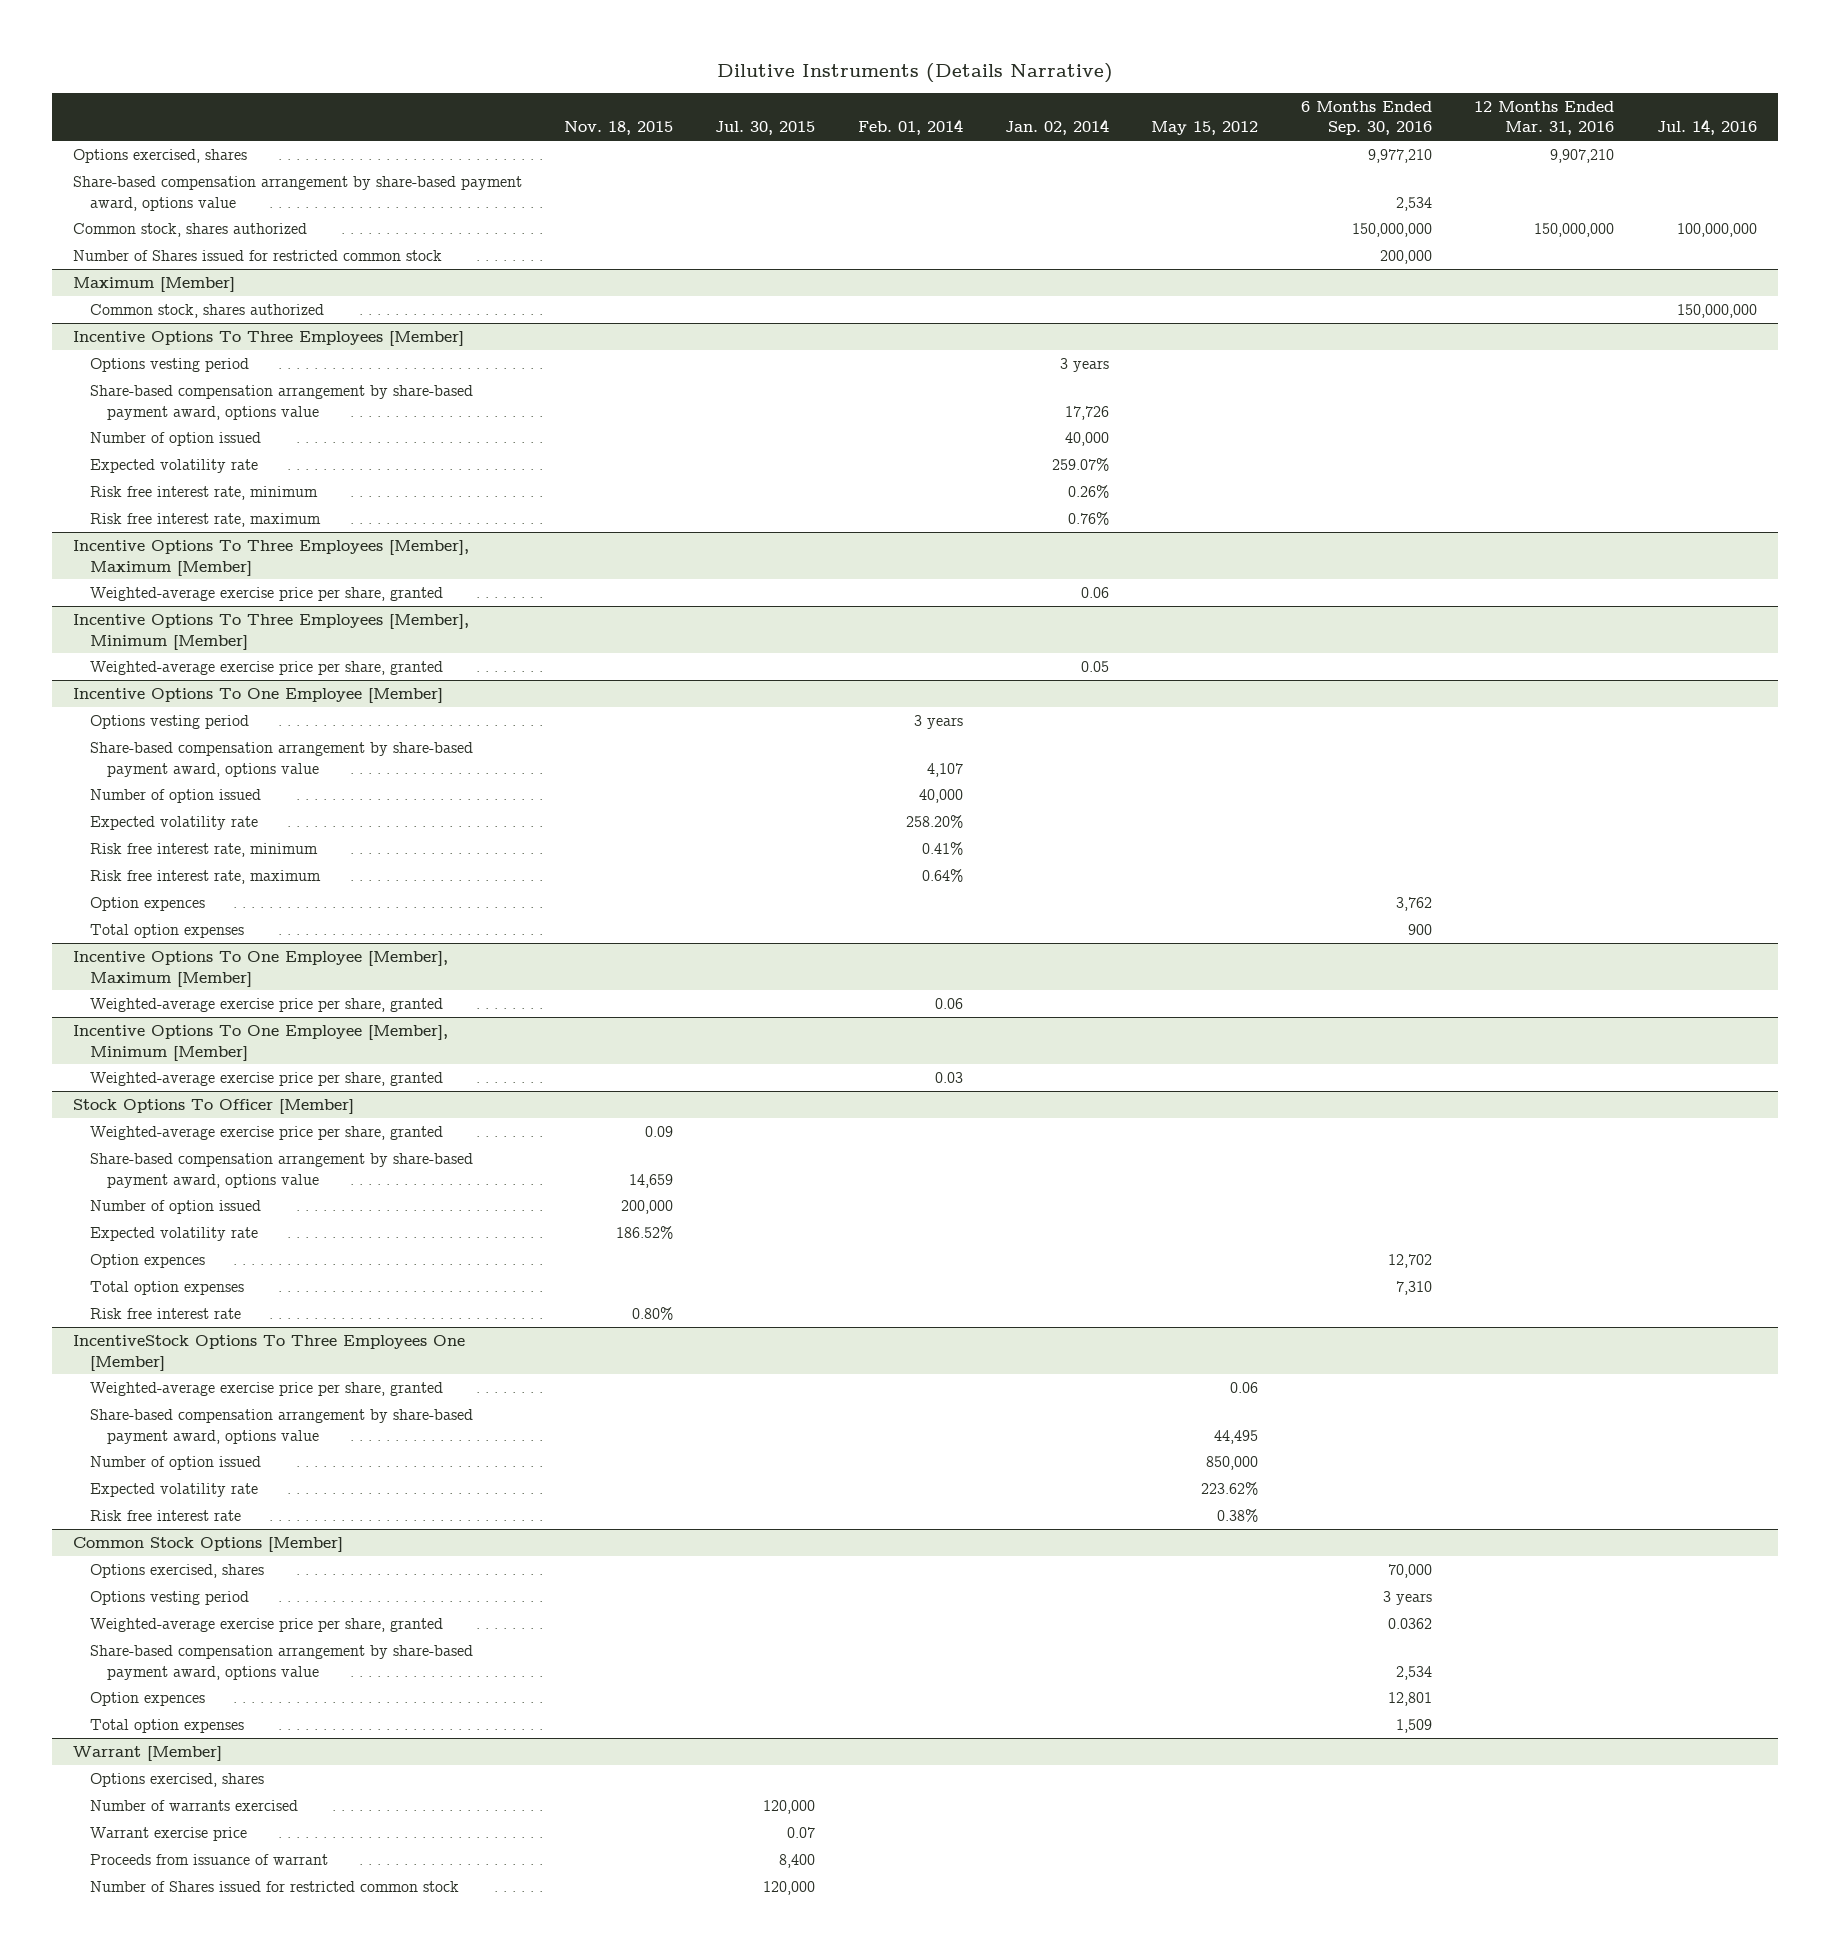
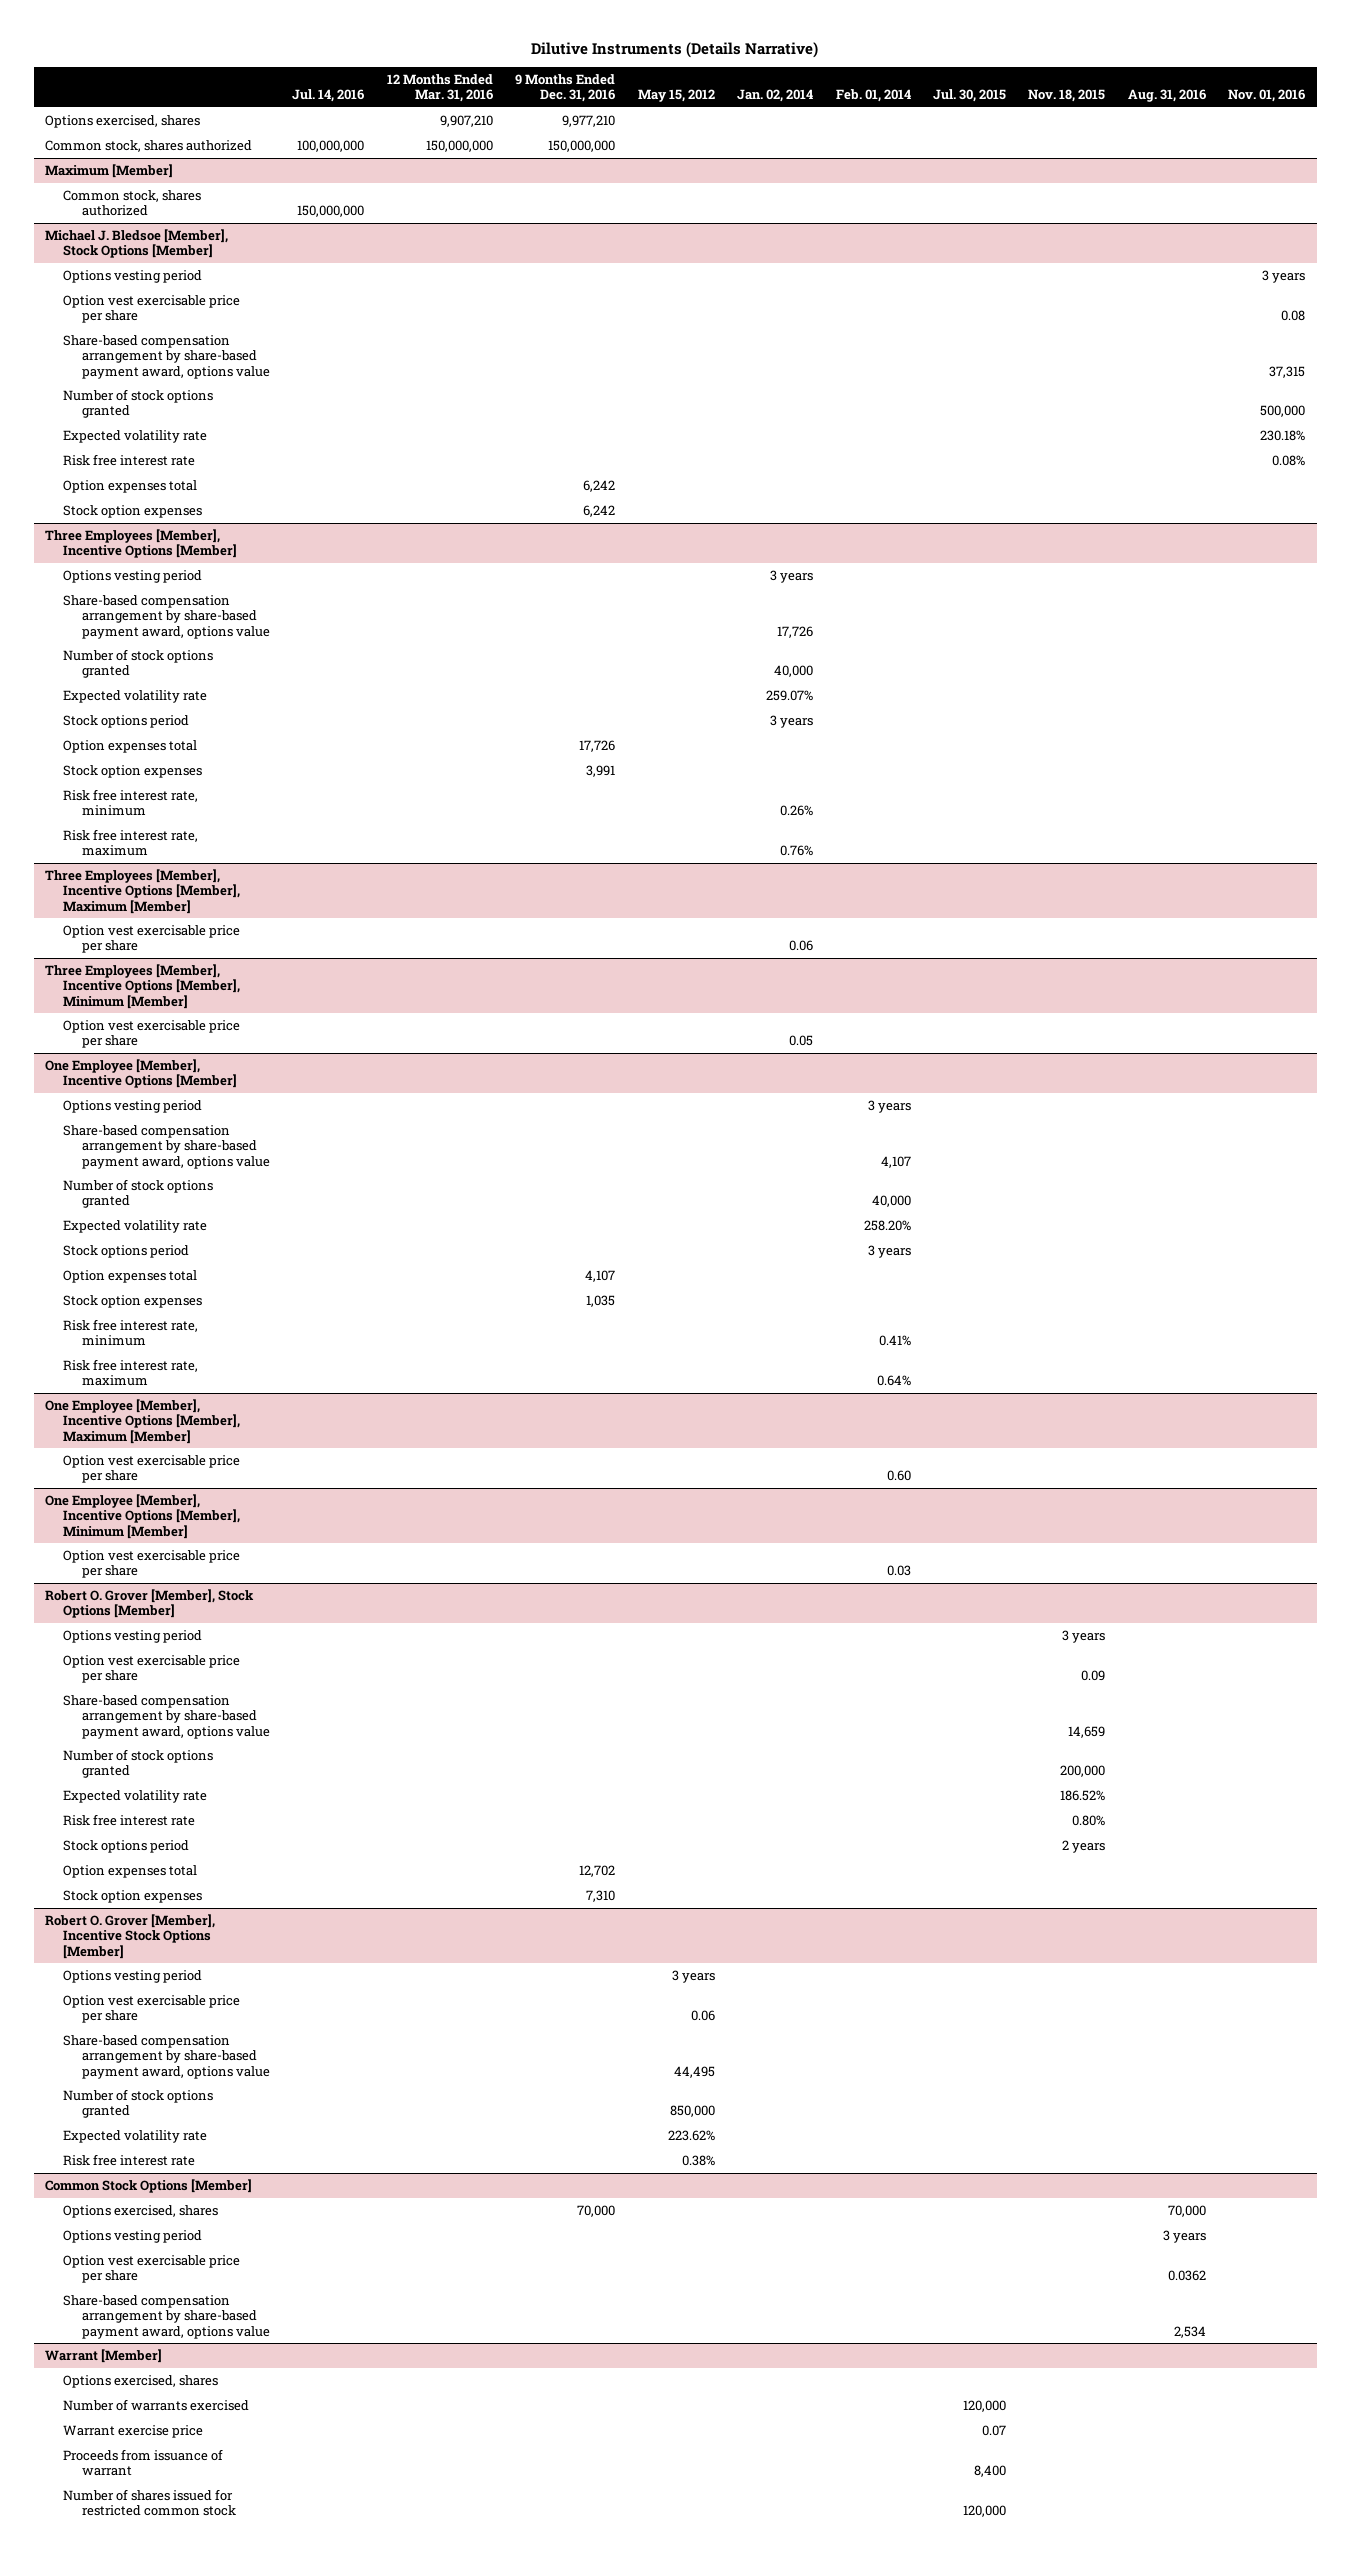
[1300,100,1432,136] 6 Months Ended Sep. 30, 2016 -> none
none -> [515,73,616,103] 9 Months Ended Dec. 31, 2016
none -> [1127,89,1206,103] Aug. 31, 2016
none -> [1228,89,1306,103] Nov. 01, 2016
[72,175,522,211] Share-based compensation arrangement by share-based payment award, options value -> none
[72,249,442,261] Number of Shares issued for restricted common stock -> none
none -> [44,229,228,259] Michael J. Bledsoe [Member], Stock Options [Member]
none -> [63,270,203,284] Options vesting period
none -> [63,295,241,324] Option vest exercisable price per share
none -> [63,335,270,379] Share-based compensation arrangement by share-based payment award, options value
none -> [63,389,214,419] Number of stock options granted
none -> [63,430,208,444] Expected volatility rate
none -> [63,454,196,467] Risk free interest rate
none -> [63,480,198,494] Option expenses total
none -> [63,505,203,519] Stock option expenses
[72,330,464,346] Incentive Options To Three Employees [Member] -> [44,529,238,559] Three Employees [Member], Incentive Options [Member]
[90,431,262,446] Number of option issued -> [63,649,214,679] Number of stock options granted
none -> [63,715,190,729] Stock options period
none -> [63,740,198,754] Option expenses total
none -> [63,765,203,779] Stock option expenses
[90,586,444,601] Weighted-average exercise price per share, granted -> none
[90,660,444,675] Weighted-average exercise price per share, granted -> none
[72,539,469,576] Incentive Options To Three Employees [Member], Maximum [Member] -> [44,869,241,914] Three Employees [Member], Incentive Options [Member], Maximum [Member]
none -> [63,925,241,954] Option vest exercisable price per share
[72,613,469,650] Incentive Options To Three Employees [Member], Minimum [Member] -> [44,964,241,1009] Three Employees [Member], Incentive Options [Member], Minimum [Member]
none -> [63,1020,241,1049] Option vest exercisable price per share
[72,687,443,703] Incentive Options To One Employee [Member] -> [44,1059,238,1089] One Employee [Member], Incentive Options [Member]
[90,788,262,803] Number of option issued -> [63,1179,214,1209] Number of stock options granted
none -> [63,1245,190,1259] Stock options period
none -> [63,1270,198,1284] Option expenses total
none -> [63,1295,203,1309] Stock option expenses
[90,896,206,911] Option expences -> none
[90,923,245,938] Total option expenses -> none
[90,997,444,1012] Weighted-average exercise price per share, granted -> none
[90,1071,444,1086] Weighted-average exercise price per share, granted -> none
[90,1125,444,1140] Weighted-average exercise price per share, granted -> none
[72,950,448,987] Incentive Options To One Employee [Member], Maximum [Member] -> [44,1399,241,1444] One Employee [Member], Incentive Options [Member], Maximum [Member]
none -> [63,1455,241,1484] Option vest exercisable price per share
[72,1024,448,1061] Incentive Options To One Employee [Member], Minimum [Member] -> [44,1494,241,1539] One Employee [Member], Incentive Options [Member], Minimum [Member]
none -> [63,1550,241,1579] Option vest exercisable price per share
[72,1098,354,1114] Stock Options To Officer [Member] -> [44,1589,254,1619] Robert O. Grover [Member], Stock Options [Member]
none -> [63,1630,203,1644] Options vesting period
none -> [63,1655,241,1684] Option vest exercisable price per share
[90,1199,262,1214] Number of option issued -> [63,1749,214,1779] Number of stock options granted
[90,1253,206,1268] Option expences -> none
[90,1280,245,1295] Total option expenses -> none
[90,1381,444,1396] Weighted-average exercise price per share, granted -> none
none -> [63,1840,190,1854] Stock options period
none -> [63,1865,198,1879] Option expenses total
none -> [63,1890,203,1904] Stock option expenses
[72,1334,465,1371] IncentiveStock Options To Three Employees One [Member] -> [44,1914,215,1959] Robert O. Grover [Member], Incentive Stock Options [Member]
none -> [63,1970,203,1984] Options vesting period
none -> [63,1995,241,2024] Option vest exercisable price per share
[90,1455,262,1470] Number of option issued -> [63,2089,214,2119] Number of stock options granted
[90,1617,444,1632] Weighted-average exercise price per share, granted -> none
none -> [63,2255,241,2284] Option vest exercisable price per share
[90,1691,206,1706] Option expences -> none
[90,1718,245,1733] Total option expenses -> none
[90,1880,460,1892] Number of Shares issued for restricted common stock -> [63,2489,236,2517] Number of shares issued for restricted common stock

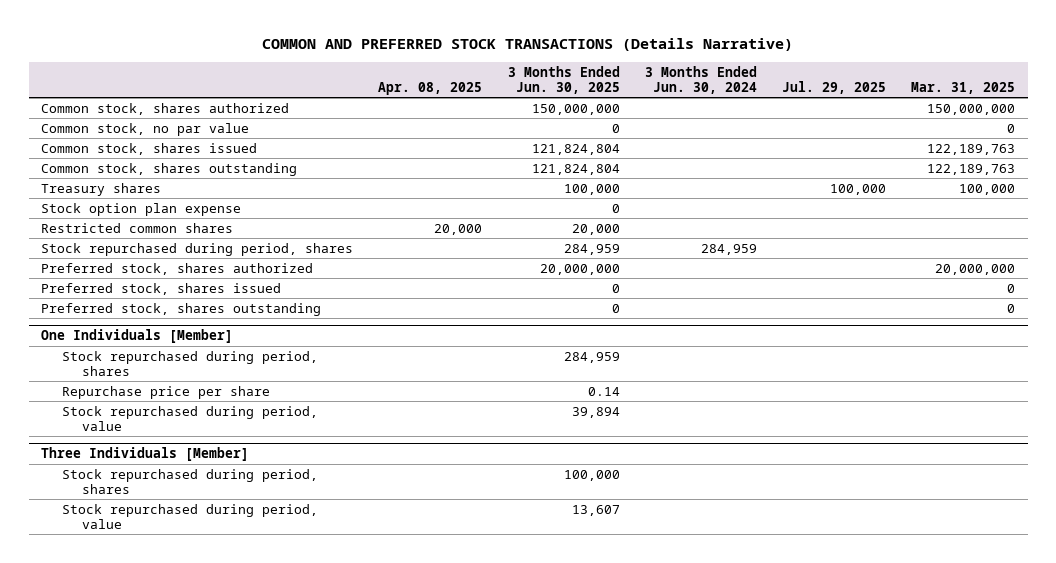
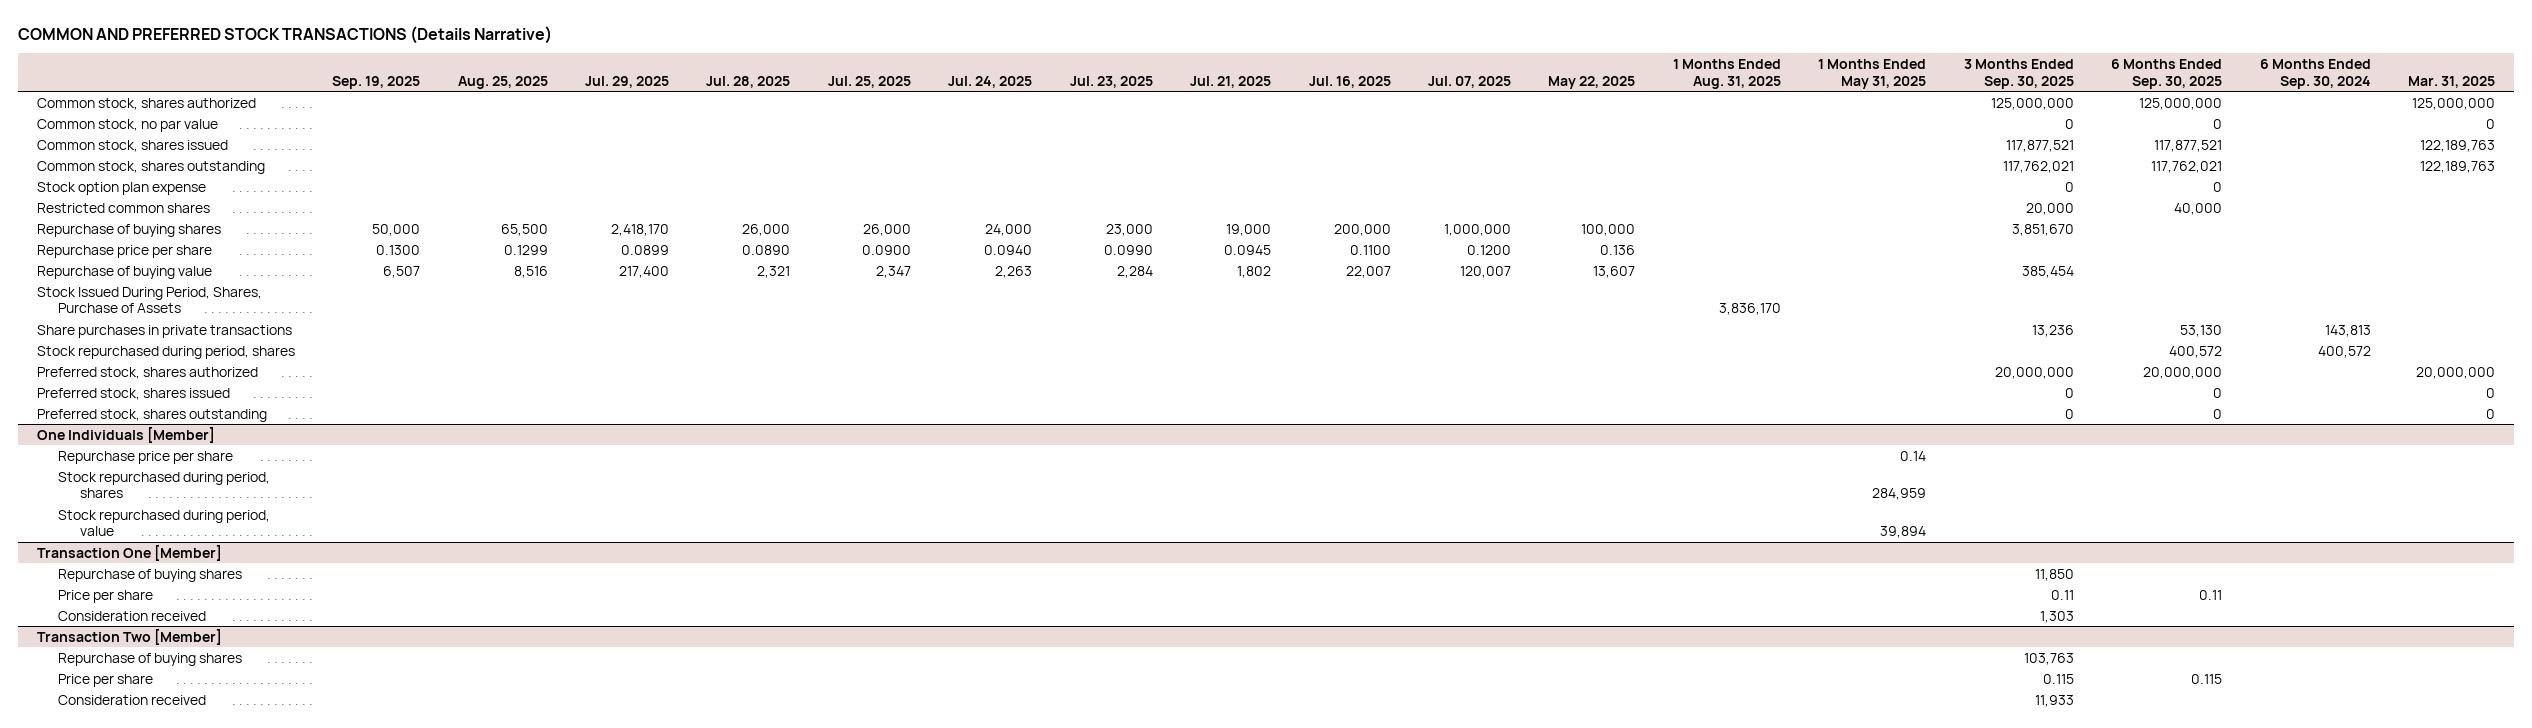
[378,81,483,95] Apr. 08, 2025 -> none
[507,65,620,94] 3 Months Ended Jun. 30, 2025 -> none
[644,65,757,94] 3 Months Ended Jun. 30, 2024 -> none
none -> [332,75,421,89] Sep. 19, 2025
none -> [457,75,548,89] Aug. 25, 2025
none -> [706,75,791,88] Jul. 28, 2025
none -> [827,75,911,88] Jul. 25, 2025
none -> [948,75,1033,88] Jul. 24, 2025
none -> [1069,75,1153,88] Jul. 23, 2025
none -> [1190,75,1272,88] Jul. 21, 2025
none -> [1308,75,1391,88] Jul. 16, 2025
none -> [1427,75,1511,88] Jul. 07, 2025
none -> [1548,75,1636,89] May 22, 2025
none -> [1672,59,1781,89] 1 Months Ended Aug. 31, 2025
none -> [1818,59,1927,89] 1 Months Ended May 31, 2025
none -> [1963,59,2074,89] 3 Months Ended Sep. 30, 2025
none -> [2111,59,2223,89] 6 Months Ended Sep. 30, 2025
none -> [2259,59,2371,89] 6 Months Ended Sep. 30, 2024
[927,103,1016,115] 150,000,000 -> [2411,97,2495,110] 125,000,000
[41,182,162,196] Treasury shares -> none
none -> [36,223,221,237] Repurchase of buying shares
none -> [36,244,212,258] Repurchase price per share
none -> [36,265,212,279] Repurchase of buying value
none -> [36,286,262,314] Stock Issued During Period, Shares, Purchase of Assets
none -> [36,324,292,338] Share purchases in private transactions
[61,350,318,376] Stock repurchased during period, shares -> [58,471,271,499] Stock repurchased during period, shares
[41,447,250,462] Three Individuals [Member] -> none
[61,468,318,494] Stock repurchased during period, shares -> none
[61,503,318,529] Stock repurchased during period, value -> none
none -> [36,544,222,561] Transaction One [Member]
none -> [58,568,243,582] Repurchase of buying shares
none -> [58,589,154,603] Price per share
none -> [58,610,207,621] Consideration received
none -> [36,628,222,645] Transaction Two [Member]
none -> [58,652,243,666] Repurchase of buying shares
none -> [58,673,154,687] Price per share
none -> [58,694,207,705] Consideration received

